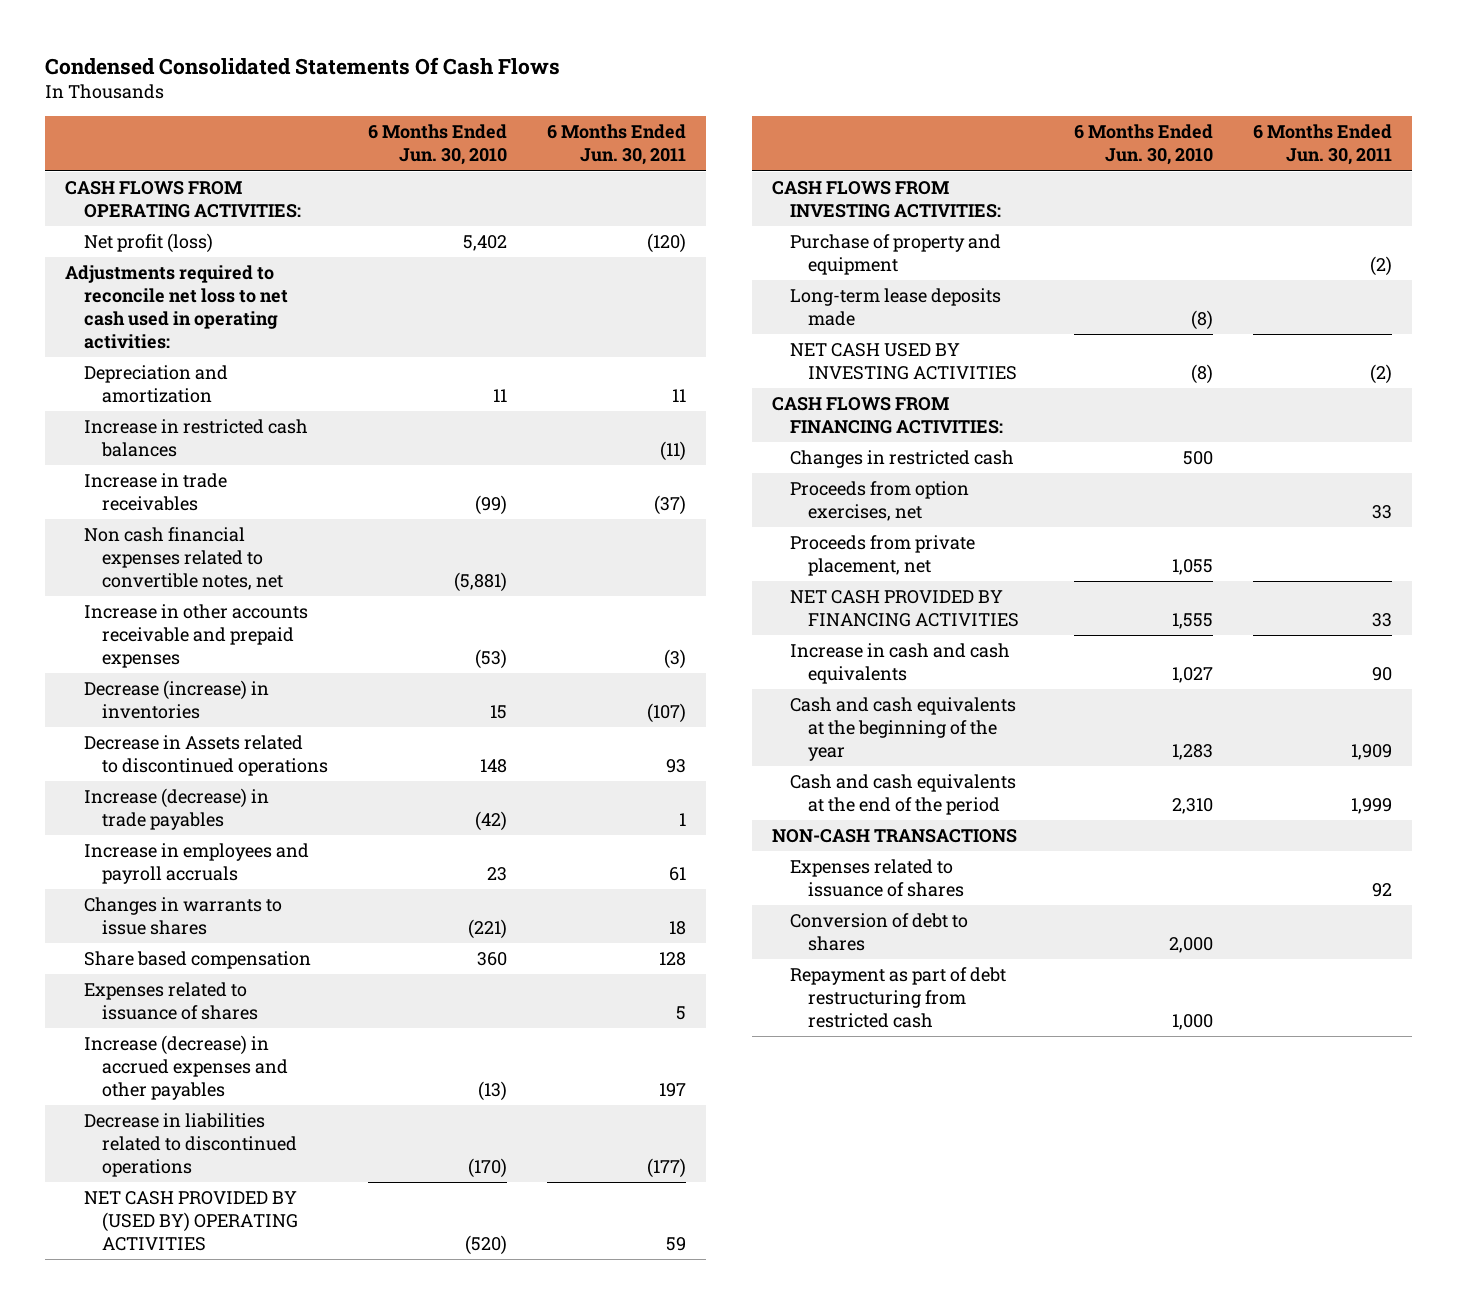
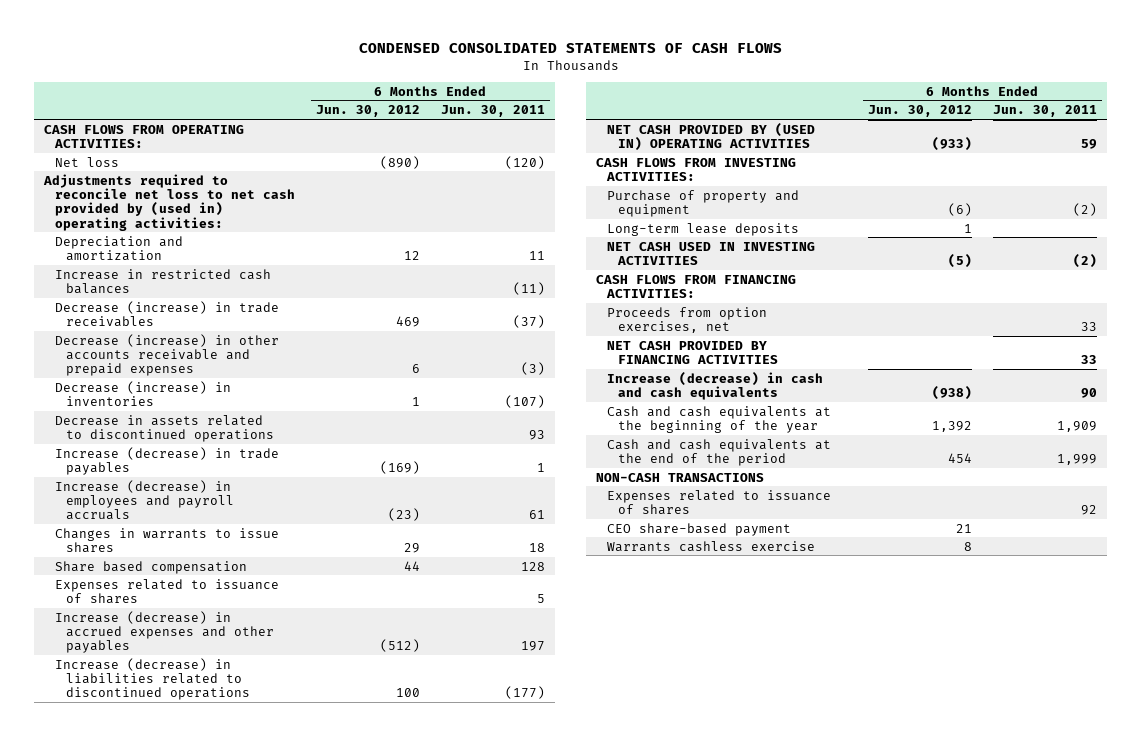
[45,56,561,75] Condensed Consolidated Statements Of Cash Flows -> [358,43,782,54] CONDENSED CONSOLIDATED STATEMENTS OF CASH FLOWS
[368,124,508,166] 6 Months Ended Jun. 30, 2010 -> none
none -> [316,105,421,118] Jun. 30, 2012
[83,233,213,254] Net profit (loss) -> [55,156,120,167] Net loss
[65,265,288,349] Adjustments required to reconcile net loss to net cash used in operating activities: -> [43,173,296,231] Adjustments required to reconcile net loss to net cash provided by (used in) operating activities:
[83,527,284,591] Non cash financial expenses related to convertible notes, net -> none
[83,473,227,512] Increase in trade receivables -> [55,300,280,327] Decrease (increase) in trade receivables
[83,604,308,669] Increase in other accounts receivable and prepaid expenses -> [55,333,280,377] Decrease (increase) in other accounts receivable and prepaid expenses
[83,735,329,777] Decrease in Assets related to discontinued operations -> [55,414,275,442] Decrease in assets related to discontinued operations
[83,843,309,885] Increase in employees and payroll accruals -> [55,479,235,521] Increase (decrease) in employees and payroll accruals
[83,1113,298,1178] Decrease in liabilities related to discontinued operations -> [55,657,251,701] Increase (decrease) in liabilities related to discontinued operations
[83,1191,299,1252] NET CASH PROVIDED BY (USED BY) OPERATING ACTIVITIES -> [607,122,816,151] NET CASH PROVIDED BY (USED IN) OPERATING ACTIVITIES
[789,288,1001,327] Long-term lease deposits made -> [607,222,800,236] Long-term lease deposits
[789,343,1018,381] NET CASH USED BY INVESTING ACTIVITIES -> [607,241,816,265] NET CASH USED IN INVESTING ACTIVITIES
[789,450,1014,469] Changes in restricted cash -> none
[789,535,975,577] Proceeds from private placement, net -> none
[789,643,1010,685] Increase in cash and cash equivalents -> [607,371,824,400] Increase (decrease) in cash and cash equivalents
[789,913,968,952] Conversion of debt to shares -> none
[789,967,1006,1029] Repayment as part of debt restructuring from restricted cash -> none
none -> [607,522,792,536] CEO share-based payment
none -> [607,540,816,552] Warrants cashless exercise

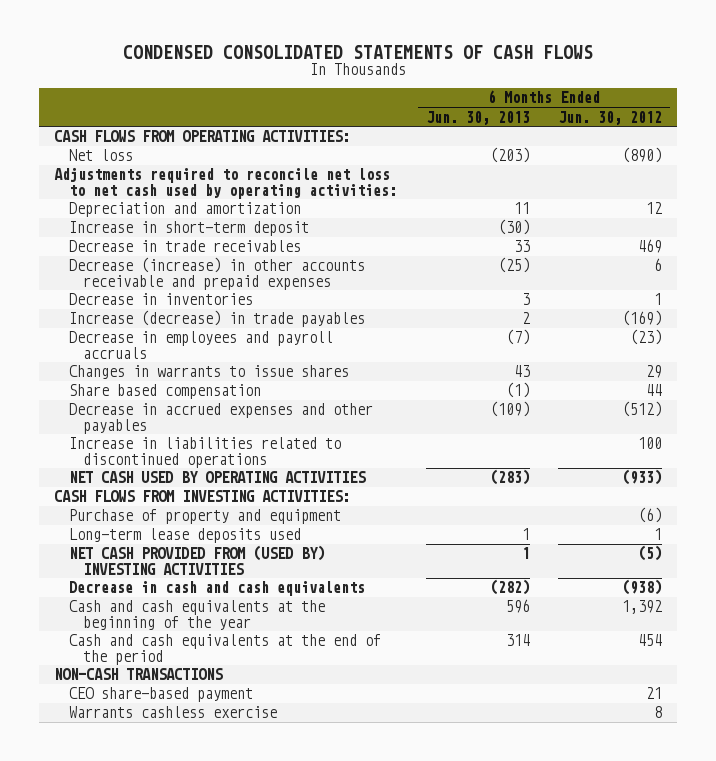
[440,105,545,118] Jun. 30, 2011 -> none
none -> [425,110,530,125] Jun. 30, 2013
[43,173,296,231] Adjustments required to reconcile net loss to net cash provided by (used in) operating activities: -> [53,167,397,199] Adjustments required to reconcile net loss to net cash used by operating activities:
[55,268,272,294] Increase in restricted cash balances -> none
none -> [68,221,309,237] Increase in short-term deposit
[55,300,280,327] Decrease (increase) in trade receivables -> [68,240,301,253] Decrease in trade receivables
[55,414,275,442] Decrease in assets related to discontinued operations -> none
[55,380,232,406] Decrease (increase) in inventories -> [68,293,253,306] Decrease in inventories
[55,479,235,521] Increase (decrease) in employees and payroll accruals -> [68,331,333,359] Decrease in employees and payroll accruals
[55,578,280,604] Expenses related to issuance of shares -> none
[55,610,275,654] Increase (decrease) in accrued expenses and other payables -> [68,403,373,434] Decrease in accrued expenses and other payables
[55,657,251,701] Increase (decrease) in liabilities related to discontinued operations -> [68,437,341,468] Increase in liabilities related to discontinued operations
[607,122,816,151] NET CASH PROVIDED BY (USED IN) OPERATING ACTIVITIES -> [68,471,366,484] NET CASH USED BY OPERATING ACTIVITIES
[596,274,797,298] CASH FLOWS FROM FINANCING ACTIVITIES: -> none
[607,306,768,333] Proceeds from option exercises, net -> none
[607,340,778,364] NET CASH PROVIDED BY FINANCING ACTIVITIES -> none
[607,222,800,236] Long-term lease deposits -> [68,528,301,544] Long-term lease deposits used
[607,241,816,265] NET CASH USED IN INVESTING ACTIVITIES -> [68,545,325,575] NET CASH PROVIDED FROM (USED BY) INVESTING ACTIVITIES
[607,371,824,400] Increase (decrease) in cash and cash equivalents -> [68,581,365,597] Decrease in cash and cash equivalents
[607,489,832,515] Expenses related to issuance of shares -> none

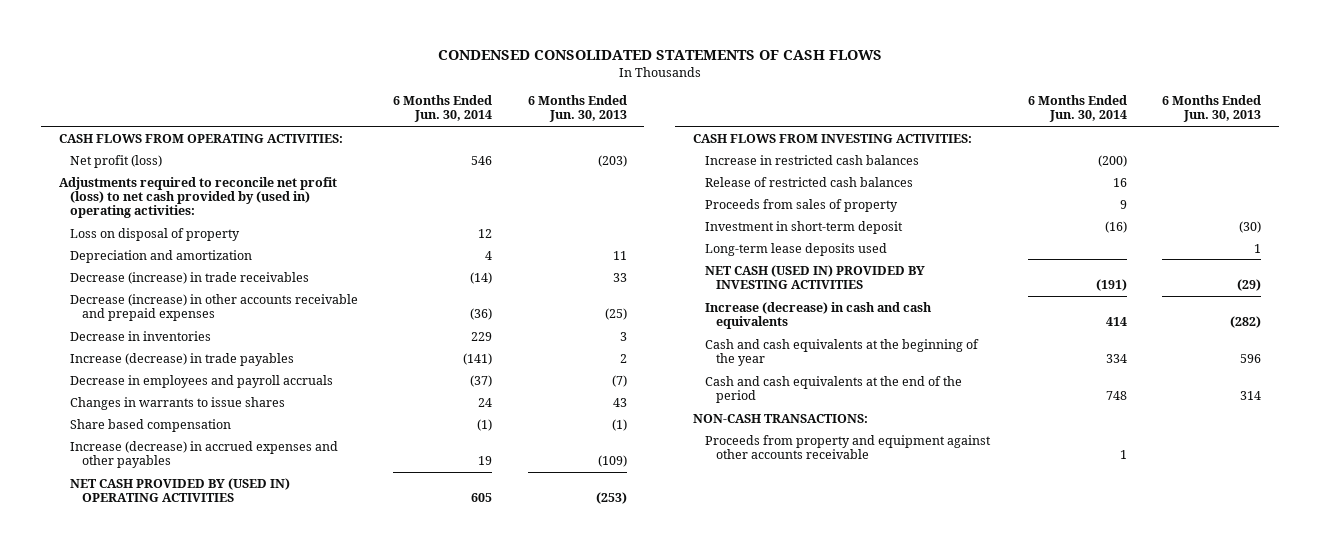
[558,110,663,125] Jun. 30, 2012 -> none
none -> [393,95,493,123] 6 Months Ended Jun. 30, 2014
[68,149,133,162] Net loss -> [70,154,163,168] Net profit (loss)
[53,167,397,199] Adjustments required to reconcile net loss to net cash used by operating activities: -> [58,176,337,219] Adjustments required to reconcile net profit (loss) to net cash provided by (used in) operating activities:
none -> [70,227,241,241] Loss on disposal of property
[68,221,309,237] Increase in short-term deposit -> none
[68,240,301,253] Decrease in trade receivables -> [70,271,310,284] Decrease (increase) in trade receivables
[68,437,341,468] Increase in liabilities related to discontinued operations -> none
[68,403,373,434] Decrease in accrued expenses and other payables -> [70,440,339,468] Increase (decrease) in accrued expenses and other payables
[68,471,366,484] NET CASH USED BY OPERATING ACTIVITIES -> [70,477,291,502] NET CASH PROVIDED BY (USED IN) OPERATING ACTIVITIES
[489,469,530,486] (283) -> [595,491,627,504] (253)
[68,509,341,525] Purchase of property and equipment -> none
none -> [704,154,919,165] Increase in restricted cash balances
none -> [704,176,913,187] Release of restricted cash balances
none -> [704,198,898,212] Proceeds from sales of property
none -> [704,220,903,234] Investment in short-term deposit
[68,545,325,575] NET CASH PROVIDED FROM (USED BY) INVESTING ACTIVITIES -> [704,264,925,289] NET CASH (USED IN) PROVIDED BY INVESTING ACTIVITIES
[521,547,530,560] 1 -> [1237,278,1262,291] (29)
[68,581,365,597] Decrease in cash and cash equivalents -> [704,301,932,329] Increase (decrease) in cash and cash equivalents
[68,687,253,703] CEO share-based payment -> none
[68,706,277,719] Warrants cashless exercise -> none
[53,668,223,681] NON-CASH TRANSACTIONS -> [693,413,869,423] NON-CASH TRANSACTIONS:
none -> [704,434,991,459] Proceeds from property and equipment against other accounts receivable

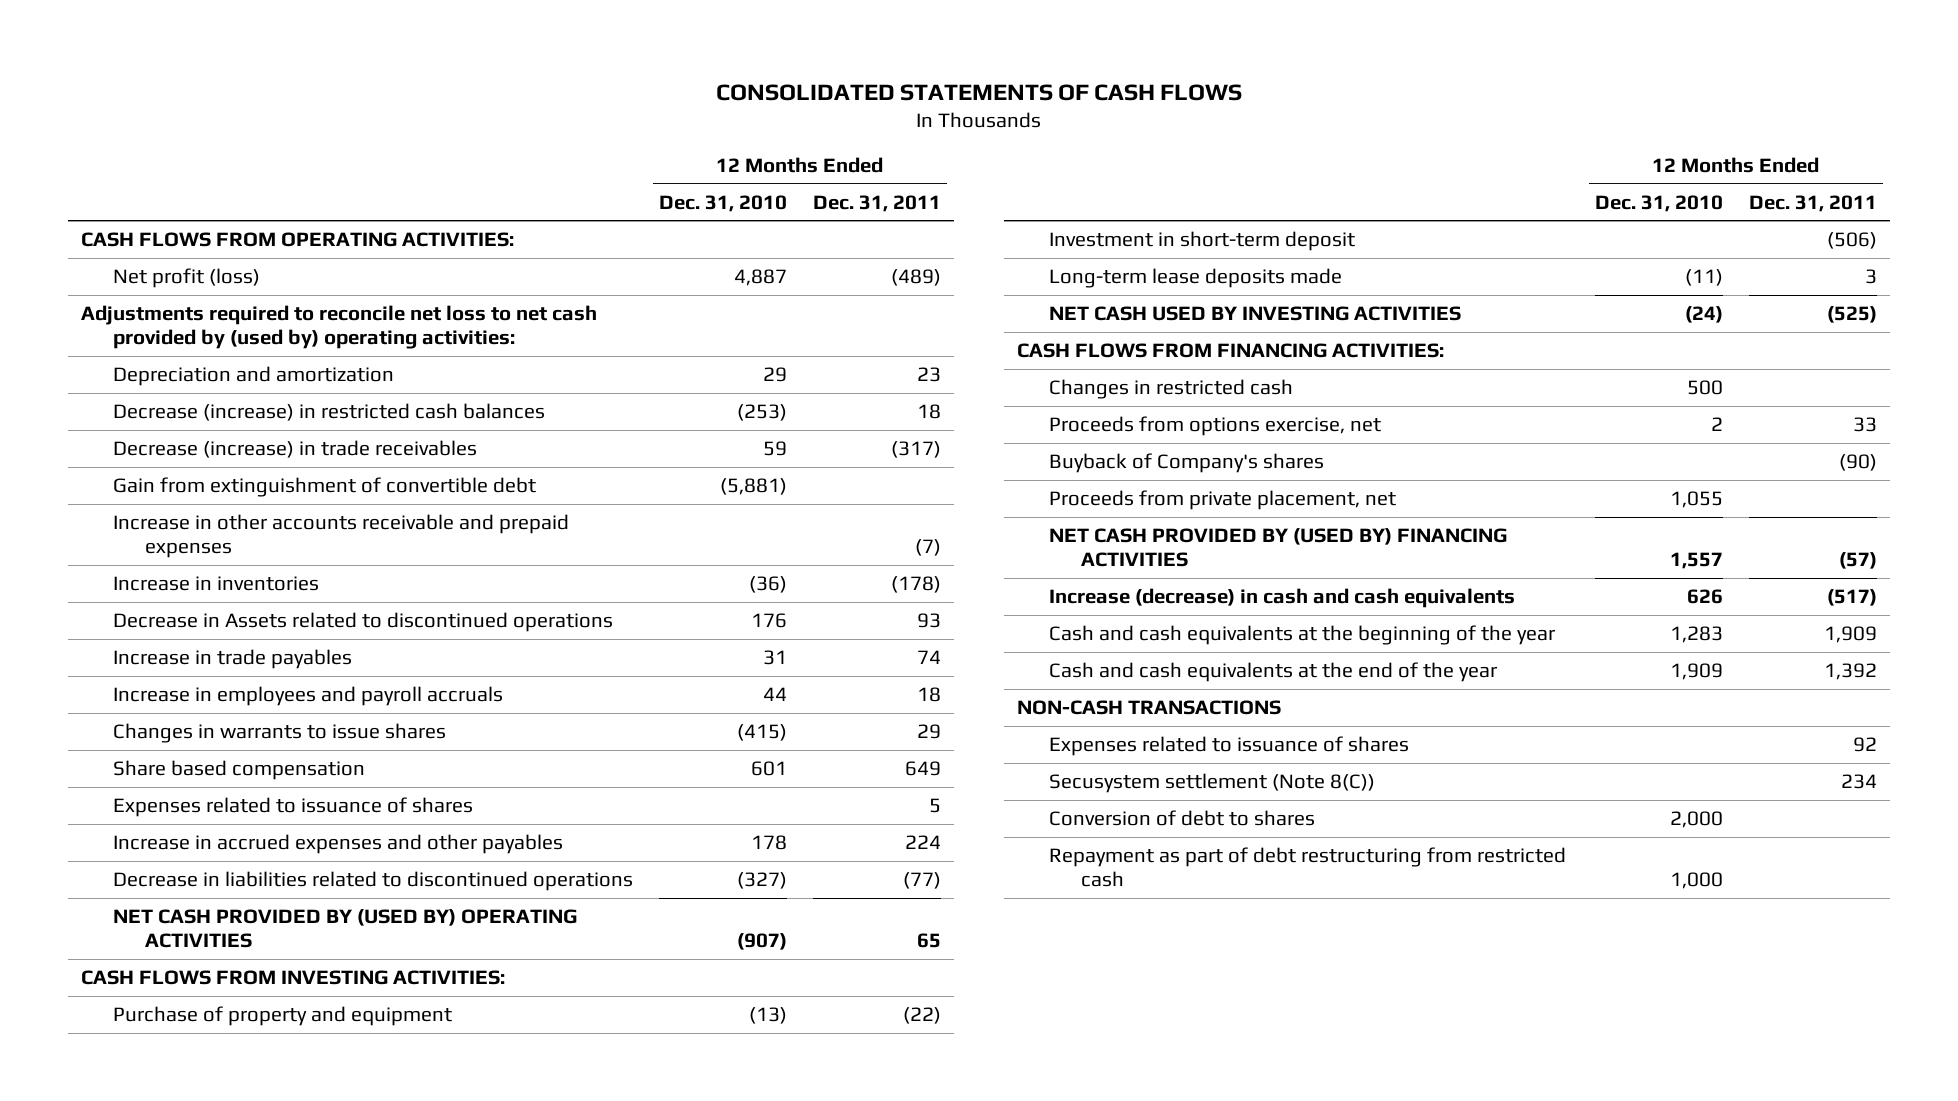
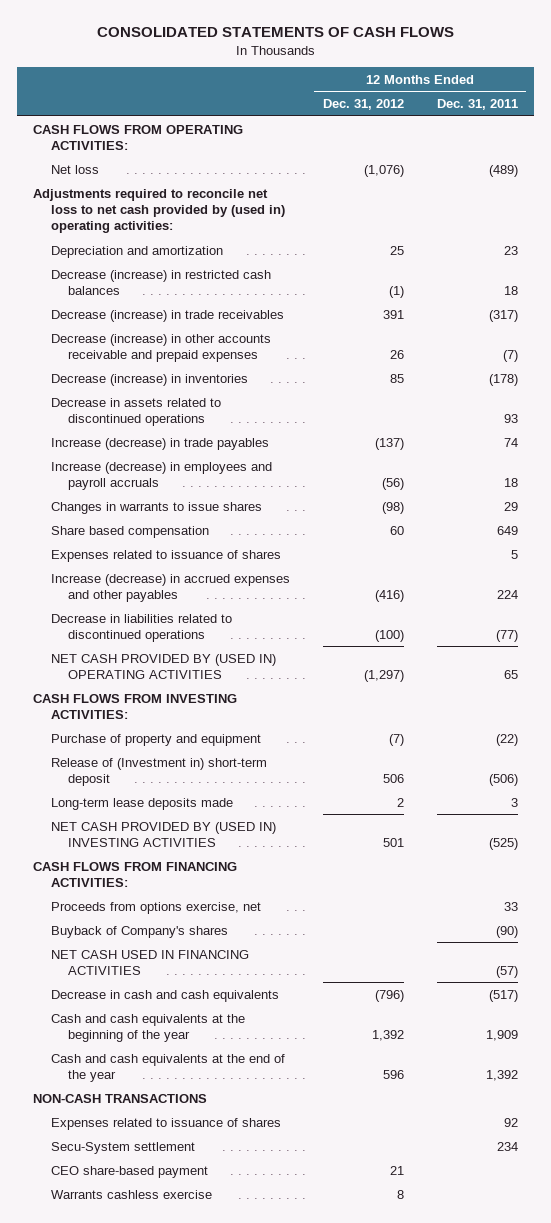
[659,194,788,212] Dec. 31, 2010 -> none
none -> [322,99,404,111] Dec. 31, 2012
[113,267,261,288] Net profit (loss) -> [50,164,99,174] Net loss
[81,304,598,349] Adjustments required to reconcile net loss to net cash provided by (used by) operating activities: -> [33,188,285,234] Adjustments required to reconcile net loss to net cash provided by (used in) operating activities:
[113,476,537,497] Gain from extinguishment of convertible debt -> none
[113,513,570,558] Increase in other accounts receivable and prepaid expenses -> [50,333,271,362] Decrease (increase) in other accounts receivable and prepaid expenses
[113,575,320,591] Increase in inventories -> [50,373,248,386] Decrease (increase) in inventories
[113,611,614,632] Decrease in Assets related to discontinued operations -> [50,397,221,426] Decrease in assets related to discontinued operations
[113,648,353,669] Increase in trade payables -> [50,437,269,450] Increase (decrease) in trade payables
[113,685,504,706] Increase in employees and payroll accruals -> [50,461,272,490] Increase (decrease) in employees and payroll accruals
[113,833,564,854] Increase in accrued expenses and other payables -> [50,573,290,602] Increase (decrease) in accrued expenses and other payables
[113,908,578,948] NET CASH PROVIDED BY (USED BY) OPERATING ACTIVITIES -> [50,653,276,679] NET CASH PROVIDED BY (USED IN) OPERATING ACTIVITIES
[1049,230,1356,251] Investment in short-term deposit -> [50,757,267,786] Release of (Investment in) short-term deposit
[1049,305,1462,321] NET CASH USED BY INVESTING ACTIVITIES -> [50,821,276,847] NET CASH PROVIDED BY (USED IN) INVESTING ACTIVITIES
[1049,378,1294,399] Changes in restricted cash -> none
[1049,489,1397,510] Proceeds from private placement, net -> none
[1049,527,1508,567] NET CASH PROVIDED BY (USED BY) FINANCING ACTIVITIES -> [50,949,249,975] NET CASH USED IN FINANCING ACTIVITIES
[1049,587,1516,608] Increase (decrease) in cash and cash equivalents -> [50,989,279,1002] Decrease in cash and cash equivalents
[1049,809,1316,826] Conversion of debt to shares -> none
[1049,846,1567,887] Repayment as part of debt restructuring from restricted cash -> none
[1049,772,1376,793] Secusystem settlement (Note 8(C)) -> [50,1141,195,1154] Secu-System settlement
none -> [50,1165,208,1178] CEO share-based payment
none -> [50,1189,212,1199] Warrants cashless exercise

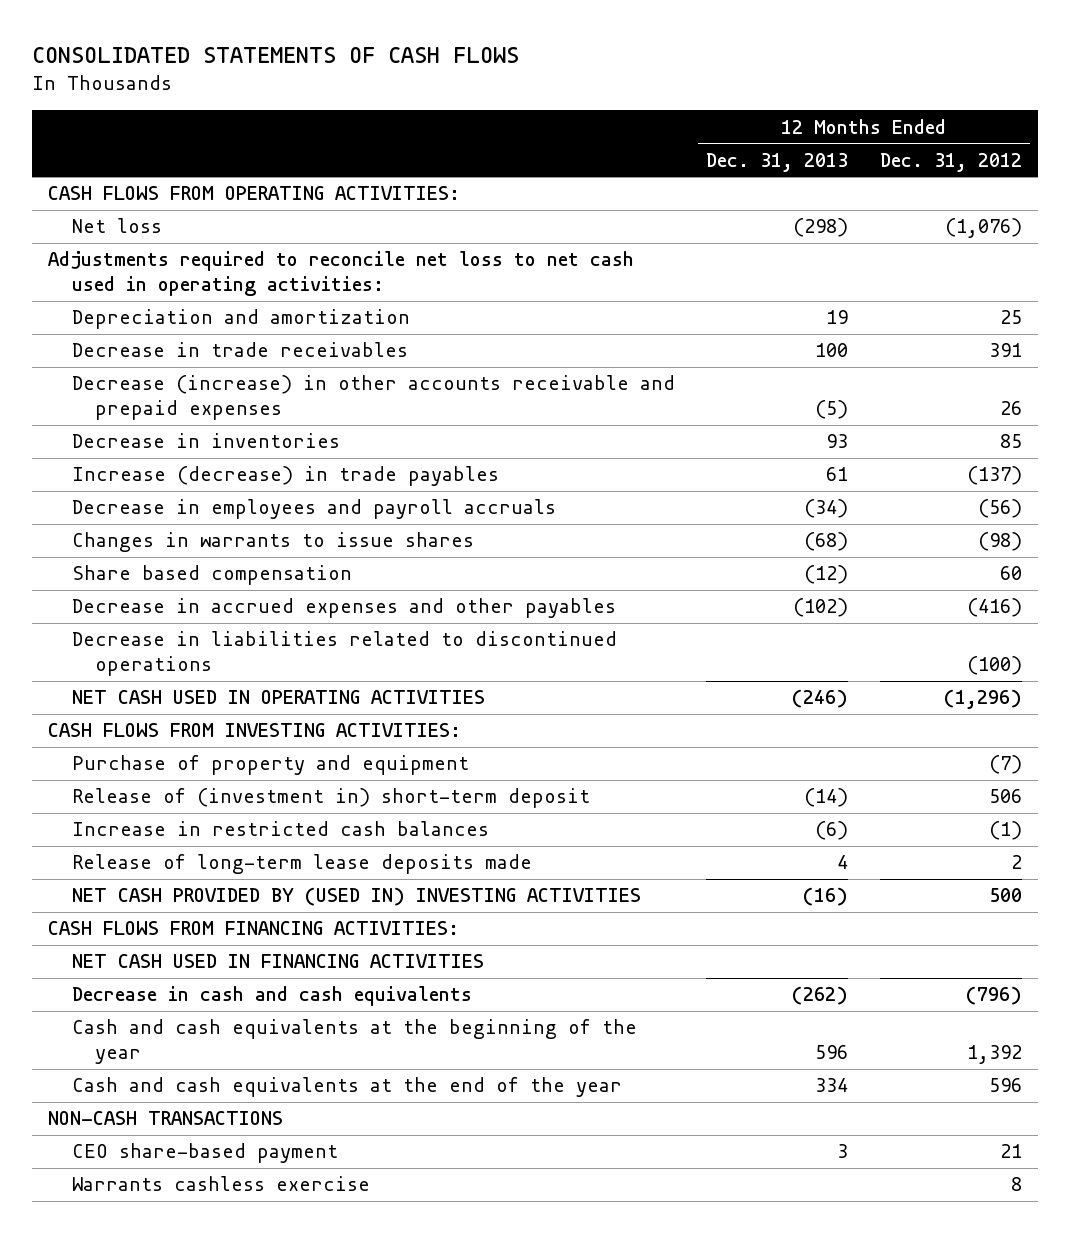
[436,99,518,111] Dec. 31, 2011 -> none
none -> [706,152,849,172] Dec. 31, 2013
[33,188,285,234] Adjustments required to reconcile net loss to net cash provided by (used in) operating activities: -> [48,251,635,297] Adjustments required to reconcile net loss to net cash used in operating activities:
[50,269,271,295] Decrease (increase) in restricted cash balances -> none
[50,309,284,322] Decrease (increase) in trade receivables -> [71,342,408,358] Decrease in trade receivables
[50,397,221,426] Decrease in assets related to discontinued operations -> none
[50,373,248,386] Decrease (increase) in inventories -> [71,433,340,449] Decrease in inventories
[50,461,272,490] Increase (decrease) in employees and payroll accruals -> [71,499,556,520] Decrease in employees and payroll accruals
[50,549,281,562] Expenses related to issuance of shares -> none
[50,573,290,602] Increase (decrease) in accrued expenses and other payables -> [71,598,616,619] Decrease in accrued expenses and other payables
[50,653,276,679] NET CASH PROVIDED BY (USED IN) OPERATING ACTIVITIES -> [71,690,485,705] NET CASH USED IN OPERATING ACTIVITIES
[363,669,404,682] (1,297) -> [943,689,1022,710] (1,296)
[50,757,267,786] Release of (Investment in) short-term deposit -> [71,788,590,809] Release of (investment in) short-term deposit
none -> [71,821,489,837] Increase in restricted cash balances
[50,797,233,810] Long-term lease deposits made -> [71,854,532,875] Release of long-term lease deposits made
[382,837,404,847] 501 -> [988,888,1022,903] 500
[50,901,261,914] Proceeds from options exercise, net -> none
[50,925,228,938] Buyback of Company's shares -> none
[50,1117,281,1130] Expenses related to issuance of shares -> none
[50,1141,195,1154] Secu-System settlement -> none

